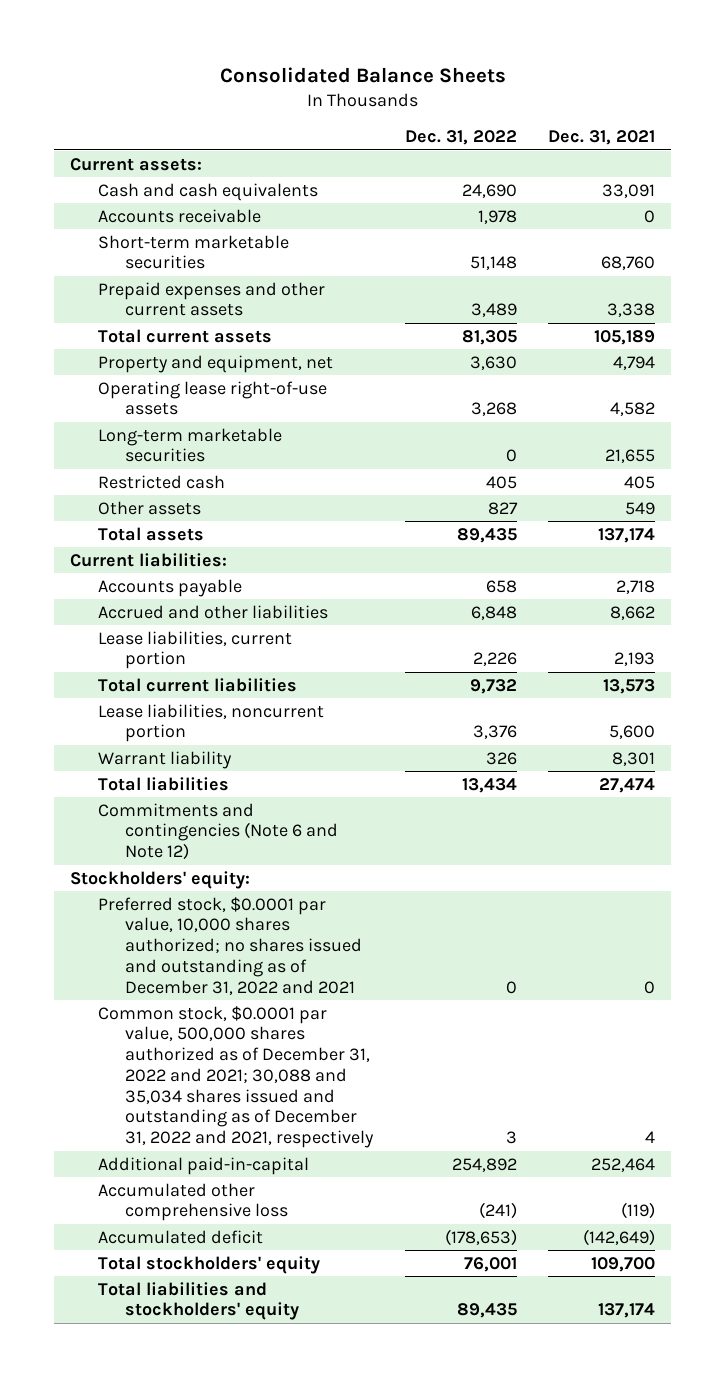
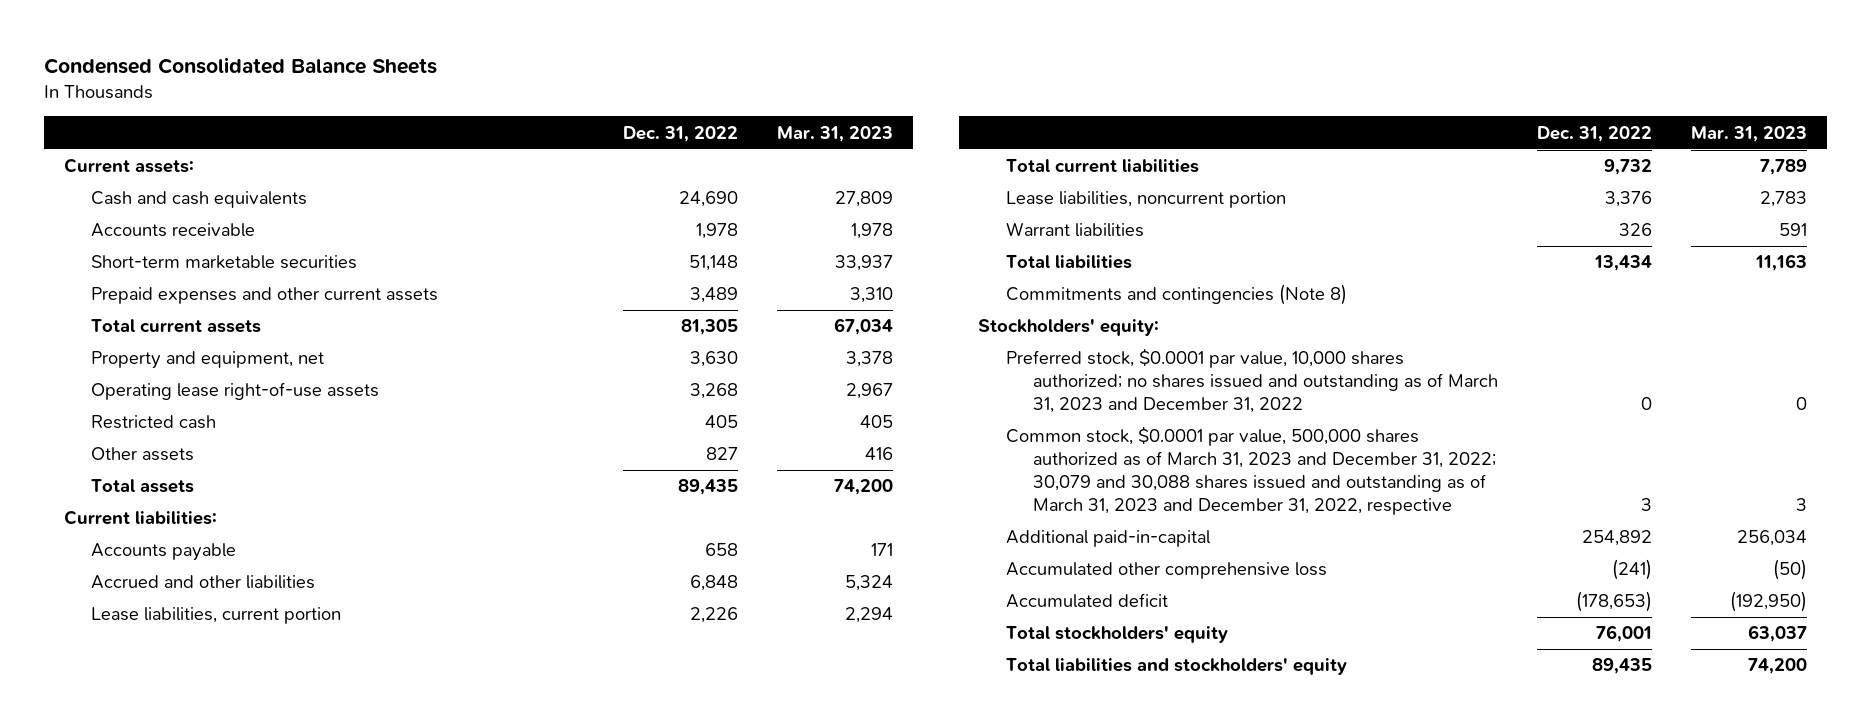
[219,66,506,83] Consolidated Balance Sheets -> [44,56,438,74] Condensed Consolidated Balance Sheets
[548,130,656,146] Dec. 31, 2021 -> none
none -> [777,125,894,142] Mar. 31, 2023
[97,427,282,463] Long-term marketable securities -> none
[97,750,232,769] Warrant liability -> [1005,222,1144,238] Warrant liabilities
[97,802,339,861] Commitments and contingencies (Note 6 and Note 12) -> [1005,284,1347,306] Commitments and contingencies (Note 8)
[97,896,363,995] Preferred stock, $0.0001 par value, 10,000 shares authorized; no shares issued and outstanding as of December 31, 2022 and 2021 -> [1005,348,1499,414] Preferred stock, $0.0001 par value, 10,000 shares authorized; no shares issued and outstanding as of March 31, 2023 and December 31, 2022
[97,1005,375,1149] Common stock, $0.0001 par value, 500,000 shares authorized as of December 31, 2022 and 2021; 30,088 and 35,034 shares issued and outstanding as of December 31, 2022 and 2021, respectively -> [1005,426,1497,516] Common stock, $0.0001 par value, 500,000 shares authorized as of March 31, 2023 and December 31, 2022; 30,079 and 30,088 shares issued and outstanding as of March 31, 2023 and December 31, 2022, respective

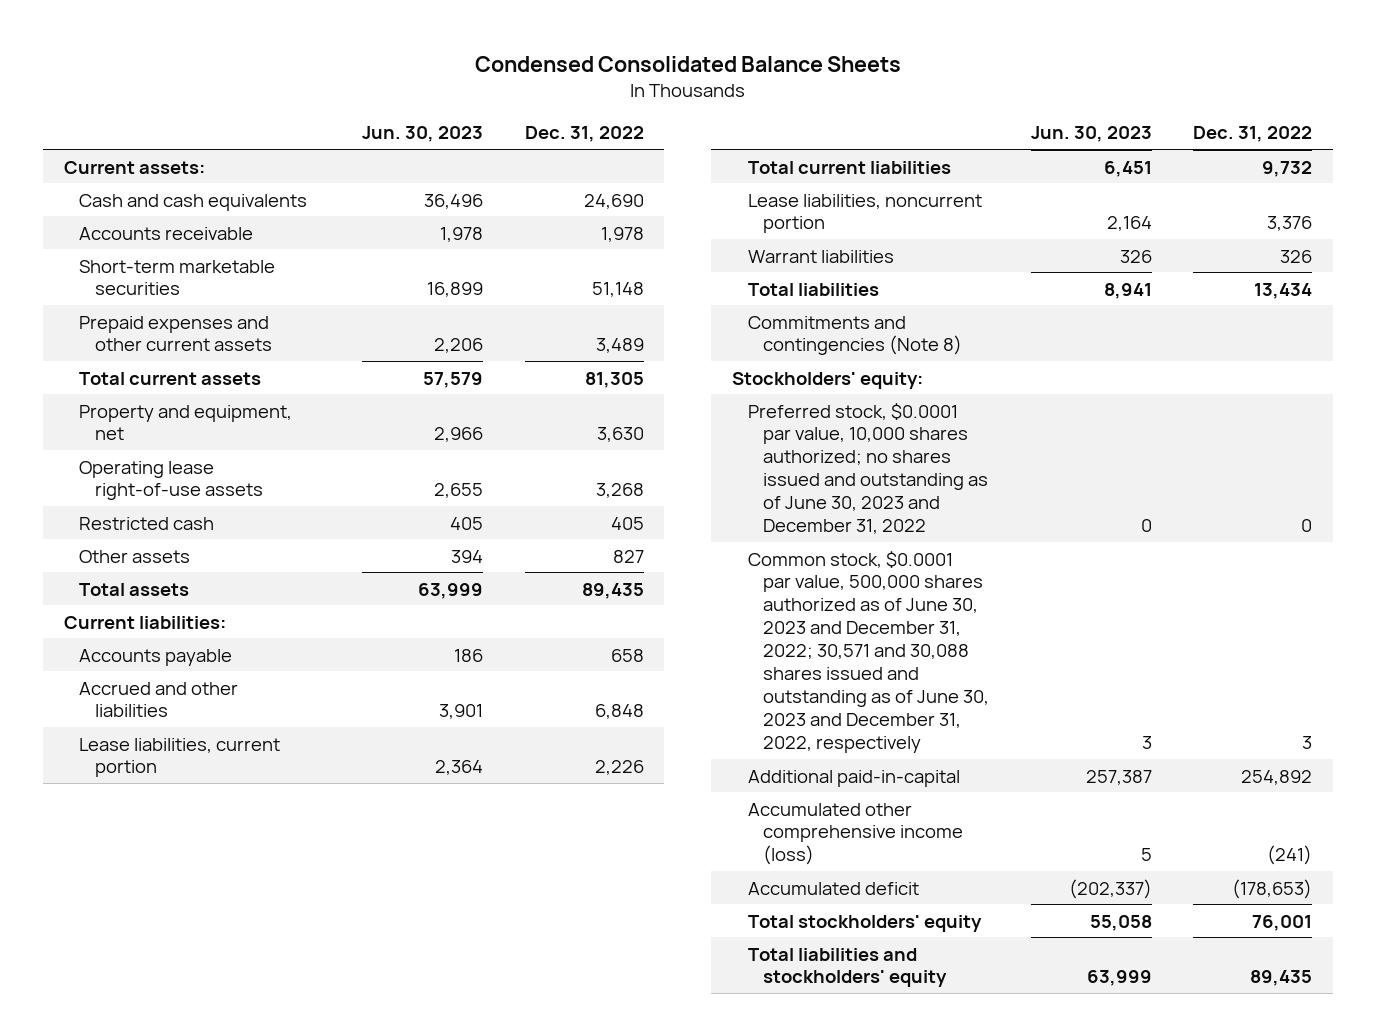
[777,125,894,142] Mar. 31, 2023 -> none
none -> [362,126,484,143] Jun. 30, 2023
[1005,348,1499,414] Preferred stock, $0.0001 par value, 10,000 shares authorized; no shares issued and outstanding as of March 31, 2023 and December 31, 2022 -> [747,402,989,535] Preferred stock, $0.0001 par value, 10,000 shares authorized; no shares issued and outstanding as of June 30, 2023 and December 31, 2022
[1005,426,1497,516] Common stock, $0.0001 par value, 500,000 shares authorized as of March 31, 2023 and December 31, 2022; 30,079 and 30,088 shares issued and outstanding as of March 31, 2023 and December 31, 2022, respective -> [747,550,990,754] Common stock, $0.0001 par value, 500,000 shares authorized as of June 30, 2023 and December 31, 2022; 30,571 and 30,088 shares issued and outstanding as of June 30, 2023 and December 31, 2022, respectively
[1005,562,1327,580] Accumulated other comprehensive loss -> [747,802,964,866] Accumulated other comprehensive income (loss)

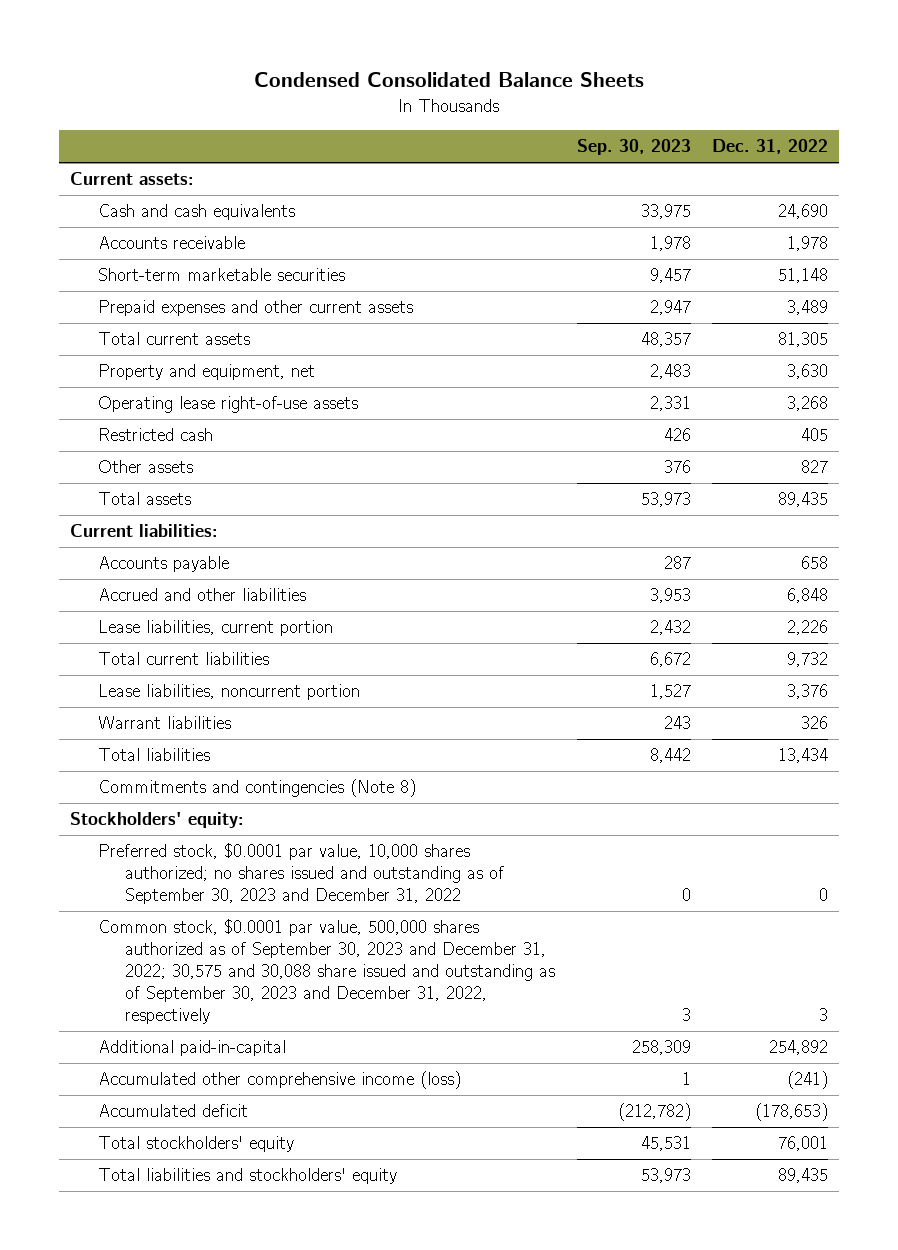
[362,126,484,143] Jun. 30, 2023 -> none
none -> [576,139,691,156] Sep. 30, 2023
[747,402,989,535] Preferred stock, $0.0001 par value, 10,000 shares authorized; no shares issued and outstanding as of June 30, 2023 and December 31, 2022 -> [97,843,504,905] Preferred stock, $0.0001 par value, 10,000 shares authorized; no shares issued and outstanding as of September 30, 2023 and December 31, 2022
[747,550,990,754] Common stock, $0.0001 par value, 500,000 shares authorized as of June 30, 2023 and December 31, 2022; 30,571 and 30,088 shares issued and outstanding as of June 30, 2023 and December 31, 2022, respectively -> [97,919,555,1025] Common stock, $0.0001 par value, 500,000 shares authorized as of September 30, 2023 and December 31, 2022; 30,575 and 30,088 share issued and outstanding as of September 30, 2023 and December 31, 2022, respectively

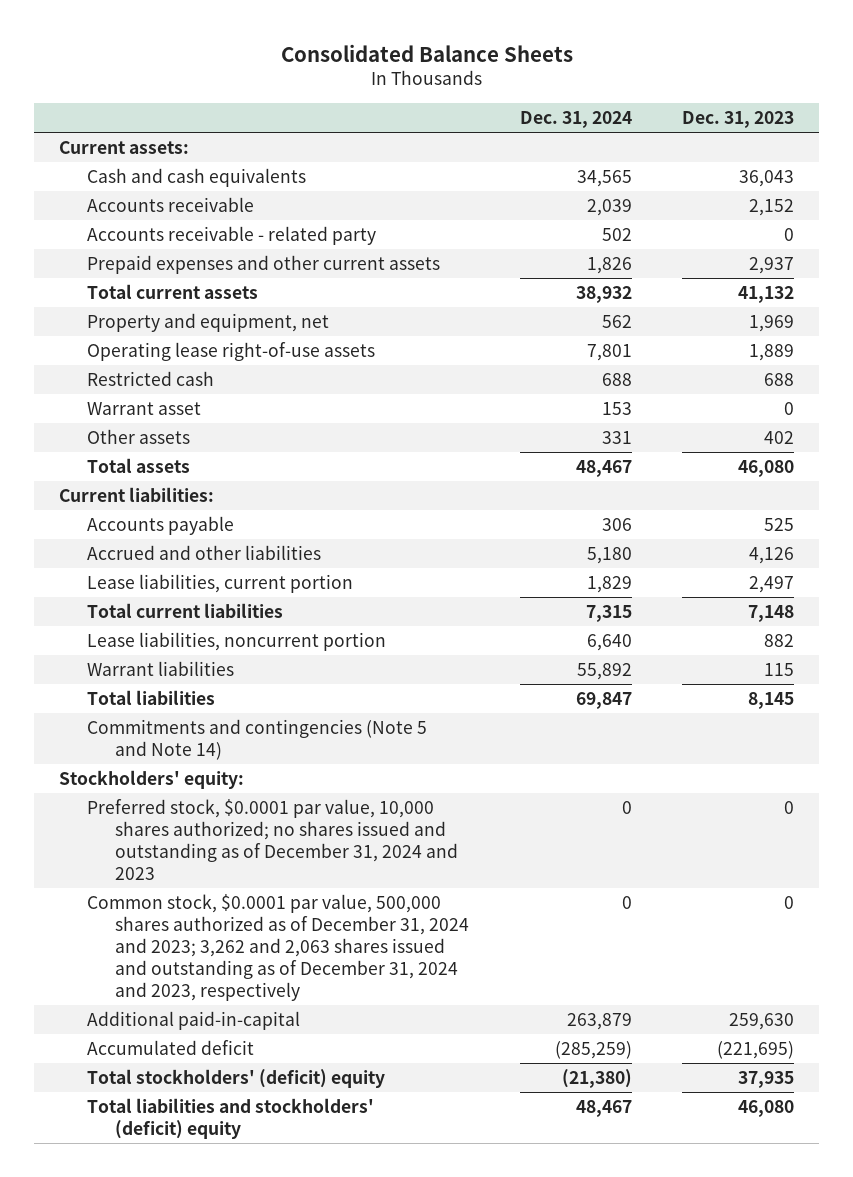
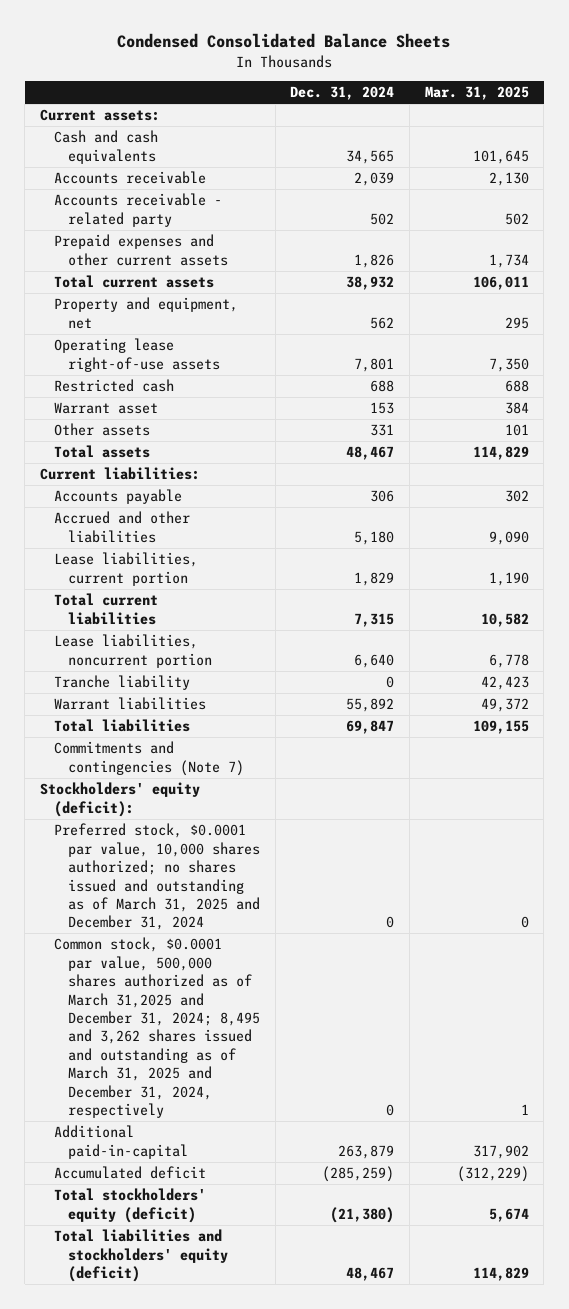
[280,43,573,62] Consolidated Balance Sheets -> [117,33,451,49] Condensed Consolidated Balance Sheets
[682,111,795,129] Dec. 31, 2023 -> none
none -> [424,86,529,101] Mar. 31, 2025
none -> [53,675,190,691] Tranche liability
[87,718,428,760] Commitments and contingencies (Note 5 and Note 14) -> [53,741,244,776] Commitments and contingencies (Note 7)
[59,769,245,789] Stockholders' equity: -> [40,782,201,817] Stockholders' equity (deficit):
[87,798,459,880] Preferred stock, $0.0001 par value, 10,000 shares authorized; no shares issued and outstanding as of December 31, 2024 and 2023 -> [53,823,260,931] Preferred stock, $0.0001 par value, 10,000 shares authorized; no shares issued and outstanding as of March 31, 2025 and December 31, 2024
[87,893,470,1001] Common stock, $0.0001 par value, 500,000 shares authorized as of December 31, 2024 and 2023; 3,262 and 2,063 shares issued and outstanding as of December 31, 2024 and 2023, respectively -> [53,937,260,1119] Common stock, $0.0001 par value, 500,000 shares authorized as of March 31,2025 and December 31, 2024; 8,495 and 3,262 shares issued and outstanding as of March 31, 2025 and December 31, 2024, respectively
[87,1068,386,1088] Total stockholders' (deficit) equity -> [53,1188,206,1223] Total stockholders' equity (deficit)
[87,1097,375,1139] Total liabilities and stockholders' (deficit) equity -> [53,1229,228,1283] Total liabilities and stockholders' equity (deficit)

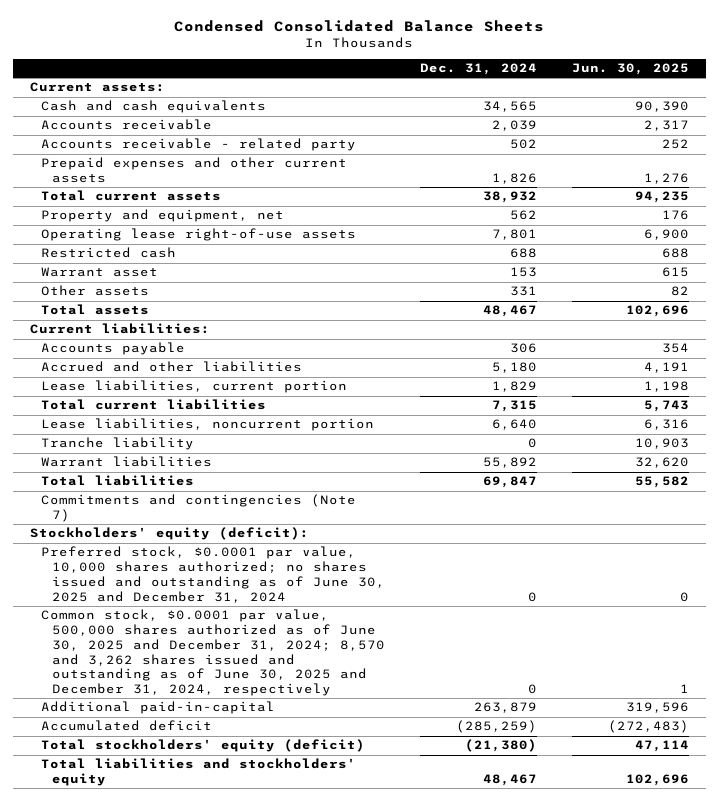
[424,86,529,101] Mar. 31, 2025 -> none
none -> [571,63,689,76] Jun. 30, 2025
[53,823,260,931] Preferred stock, $0.0001 par value, 10,000 shares authorized; no shares issued and outstanding as of March 31, 2025 and December 31, 2024 -> [41,546,386,603] Preferred stock, $0.0001 par value, 10,000 shares authorized; no shares issued and outstanding as of June 30, 2025 and December 31, 2024
[53,937,260,1119] Common stock, $0.0001 par value, 500,000 shares authorized as of March 31,2025 and December 31, 2024; 8,495 and 3,262 shares issued and outstanding as of March 31, 2025 and December 31, 2024, respectively -> [41,609,386,697] Common stock, $0.0001 par value, 500,000 shares authorized as of June 30, 2025 and December 31, 2024; 8,570 and 3,262 shares issued and outstanding as of June 30, 2025 and December 31, 2024, respectively
[53,1229,228,1283] Total liabilities and stockholders' equity (deficit) -> [41,758,357,787] Total liabilities and stockholders' equity

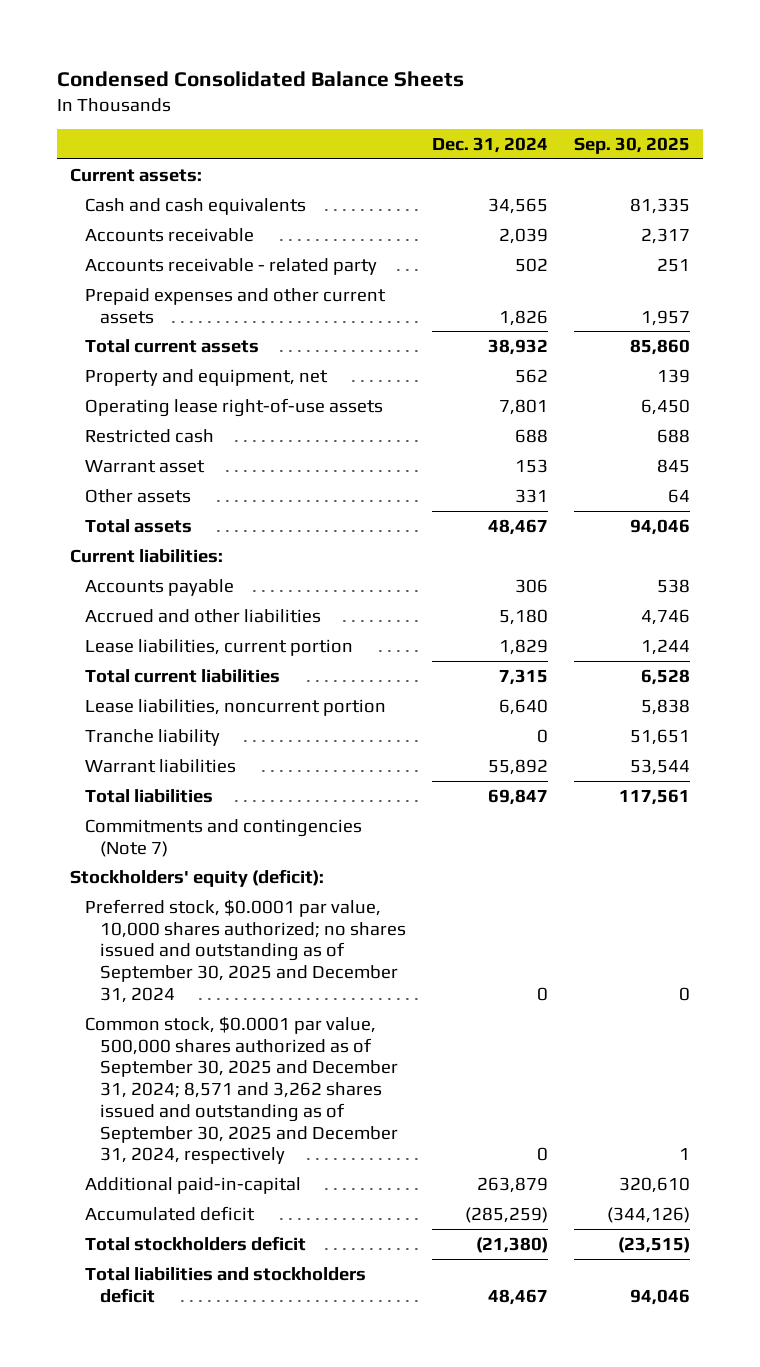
[571,63,689,76] Jun. 30, 2025 -> none
none -> [573,137,690,155] Sep. 30, 2025
[41,546,386,603] Preferred stock, $0.0001 par value, 10,000 shares authorized; no shares issued and outstanding as of June 30, 2025 and December 31, 2024 -> [85,898,406,1003] Preferred stock, $0.0001 par value, 10,000 shares authorized; no shares issued and outstanding as of September 30, 2025 and December 31, 2024
[41,609,386,697] Common stock, $0.0001 par value, 500,000 shares authorized as of June 30, 2025 and December 31, 2024; 8,570 and 3,262 shares issued and outstanding as of June 30, 2025 and December 31, 2024, respectively -> [85,1015,398,1165] Common stock, $0.0001 par value, 500,000 shares authorized as of September 30, 2025 and December 31, 2024; 8,571 and 3,262 shares issued and outstanding as of September 30, 2025 and December 31, 2024, respectively
[41,739,366,753] Total stockholders' equity (deficit) -> [85,1235,307,1251] Total stockholders deficit
[41,758,357,787] Total liabilities and stockholders' equity -> [85,1266,367,1303] Total liabilities and stockholders deficit

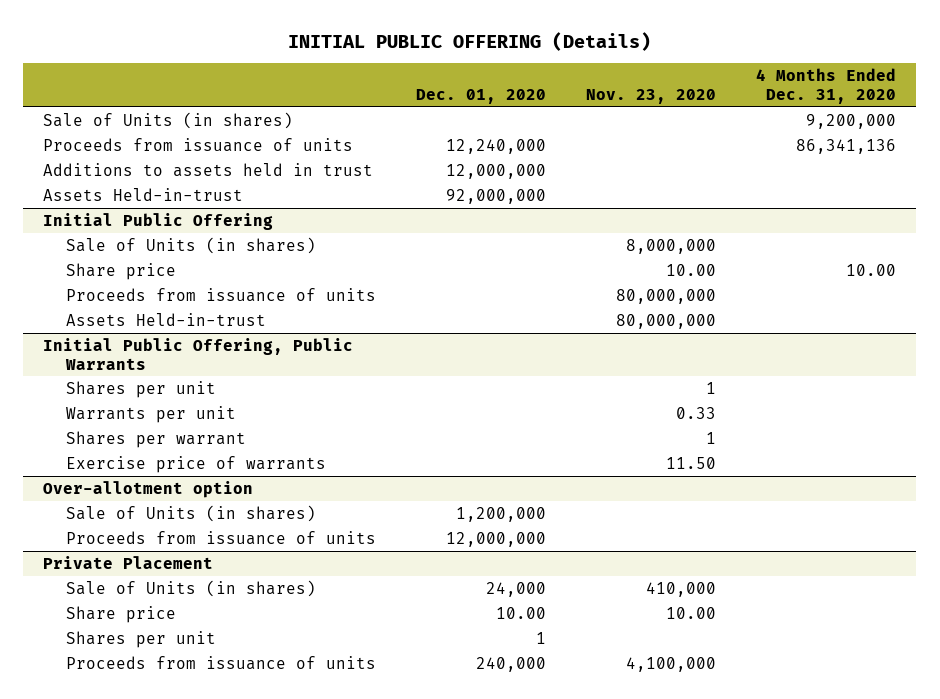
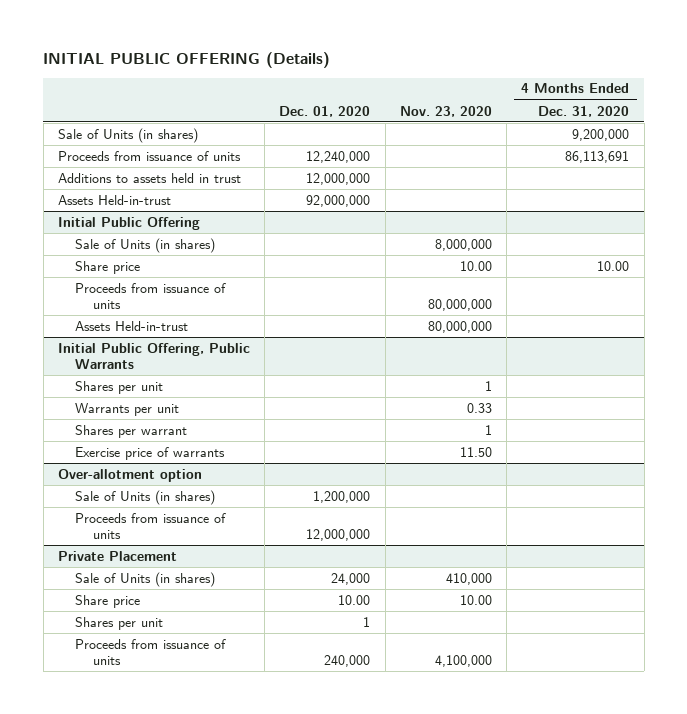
[796,138,897,154] 86,341,136 -> [565,150,630,163] 86,113,691

